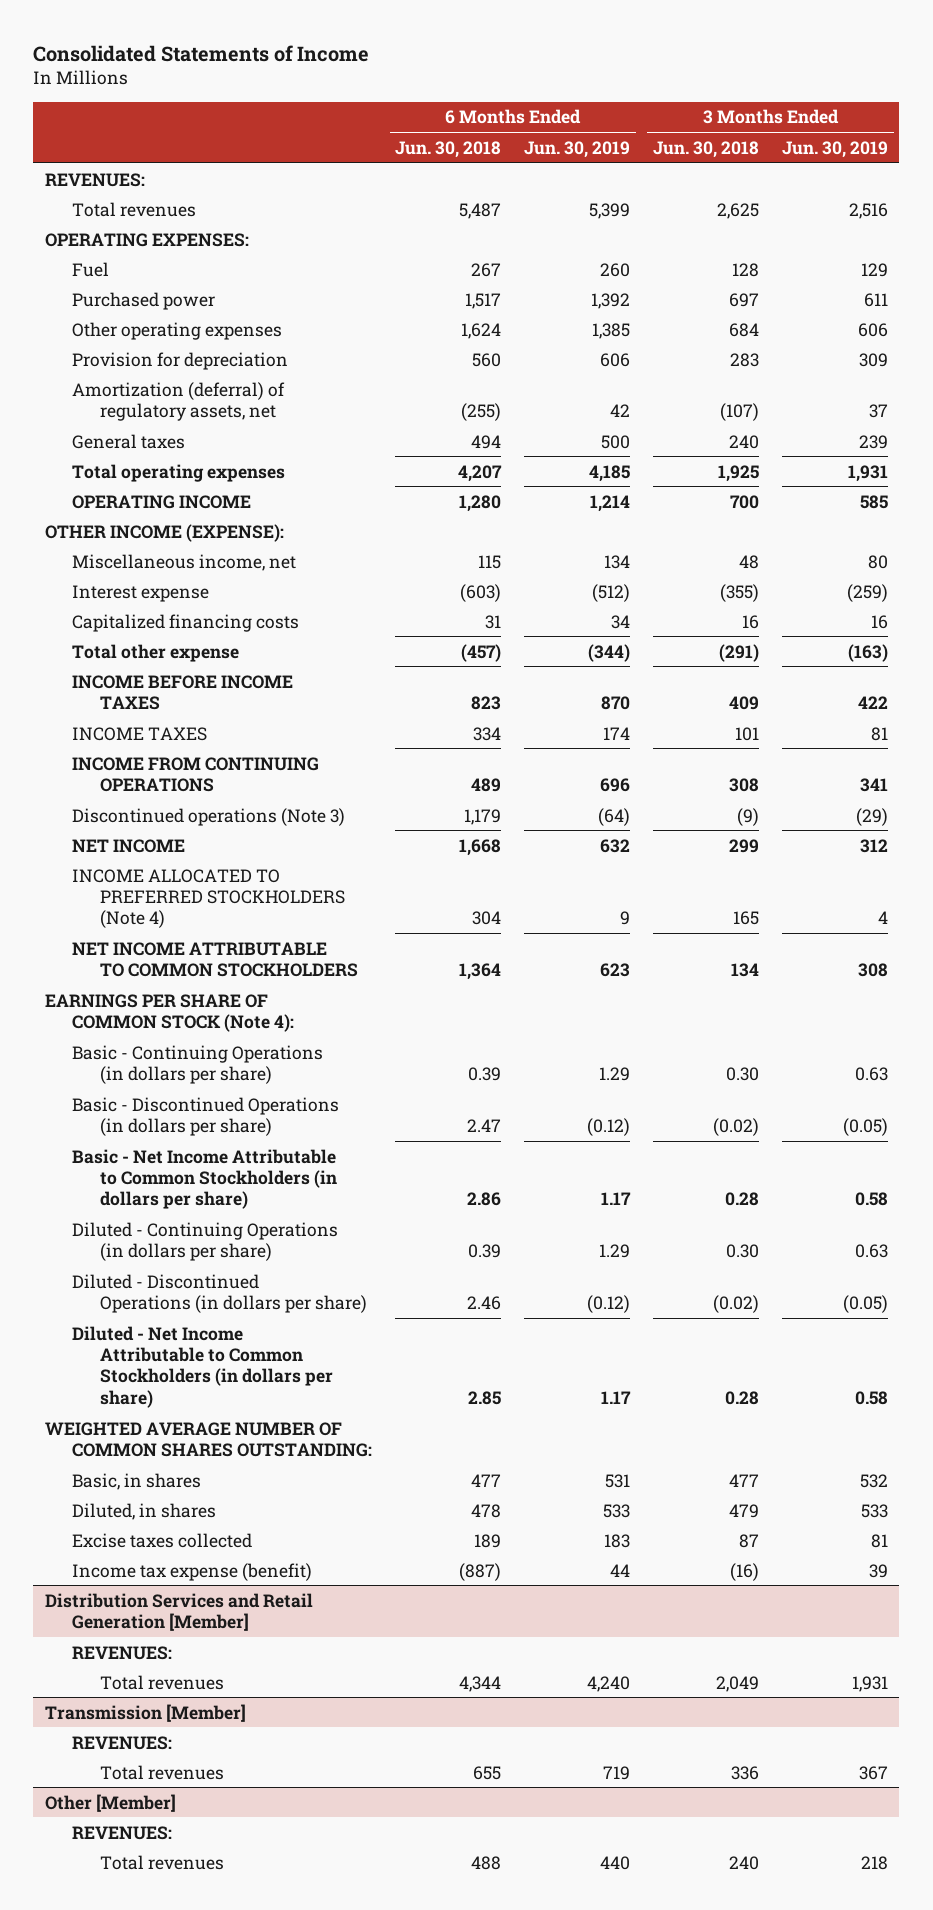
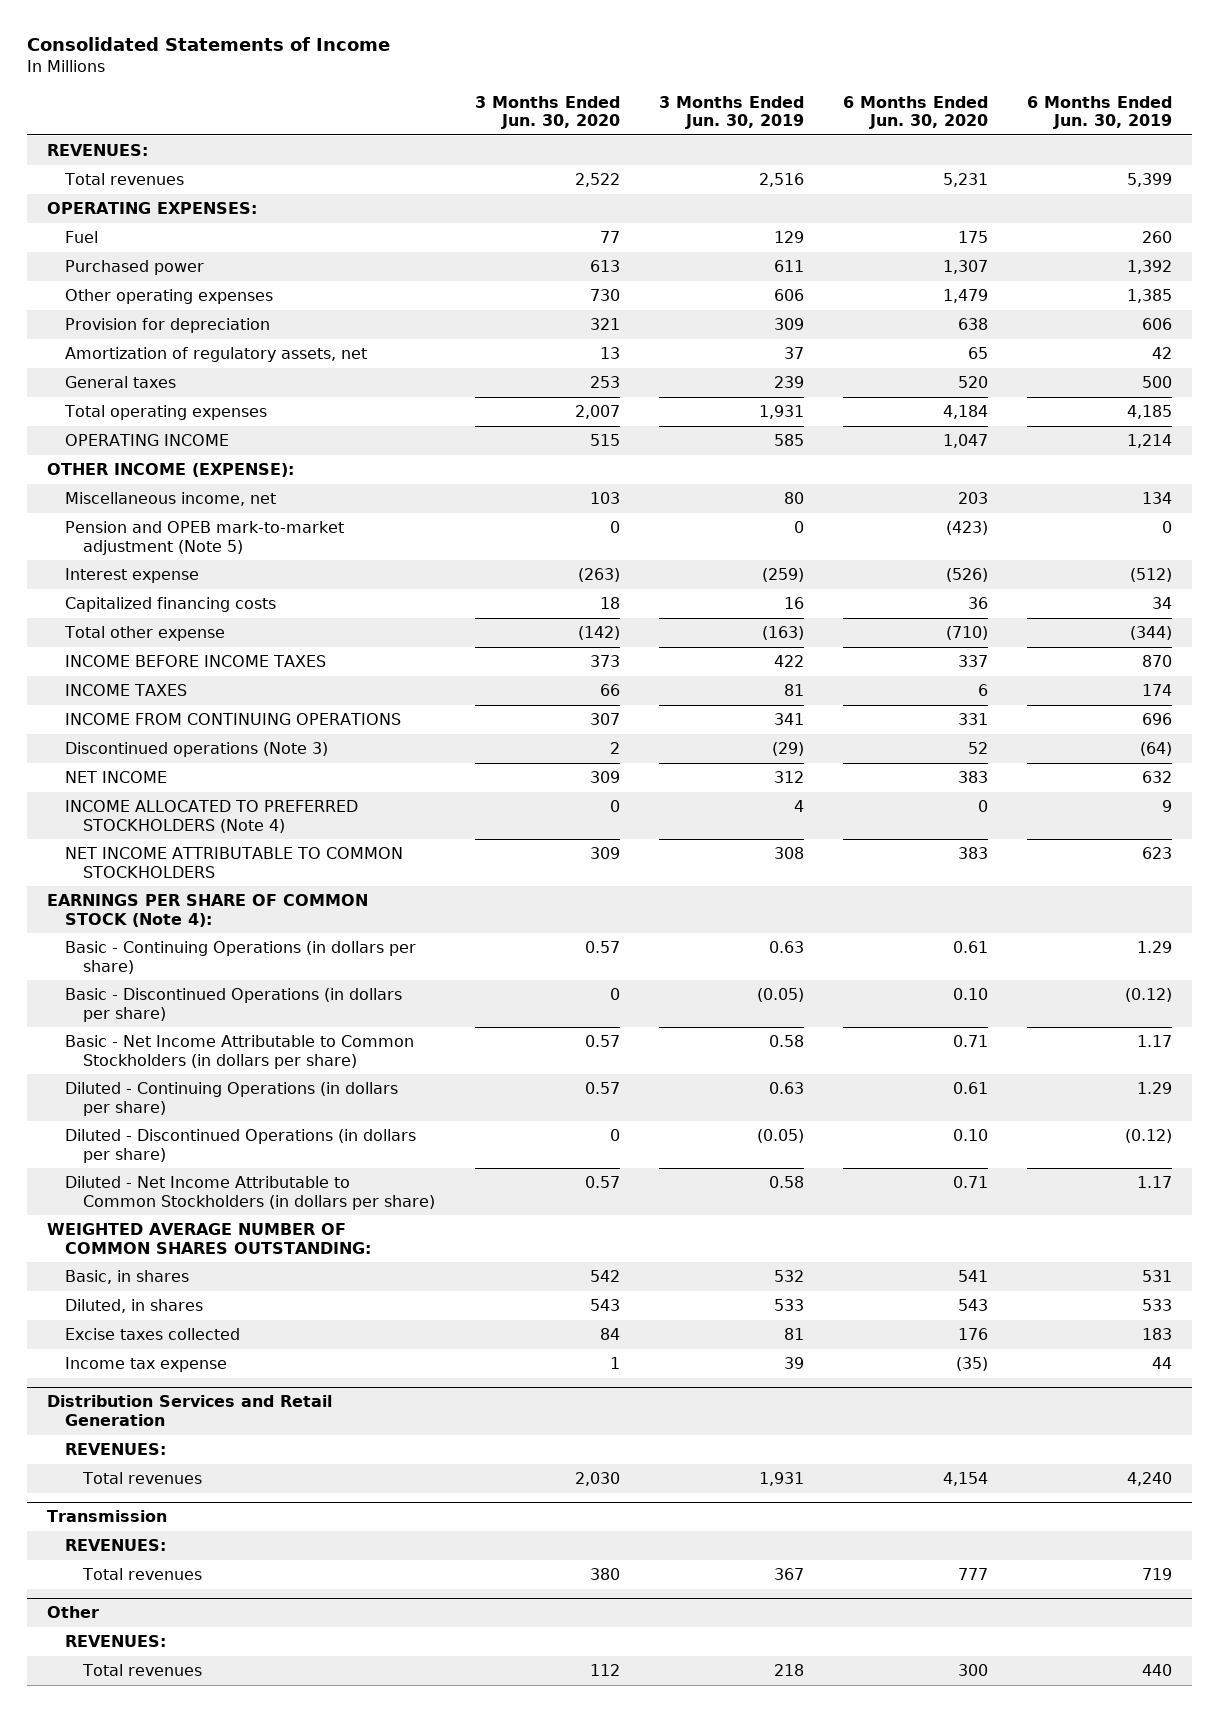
[395,140,502,158] Jun. 30, 2018 -> none
[653,140,760,158] Jun. 30, 2018 -> none
none -> [474,95,620,130] 3 Months Ended Jun. 30, 2020
none -> [843,95,989,130] 6 Months Ended Jun. 30, 2020
[72,381,286,422] Amortization (deferral) of regulatory assets, net -> [65,346,368,362] Amortization of regulatory assets, net
none -> [65,520,345,555] Pension and OPEB mark-to-market adjustment (Note 5)
[72,1562,313,1581] Income tax expense (benefit) -> [65,1356,228,1372] Income tax expense
[44,1592,313,1632] Distribution Services and Retail Generation [Member] -> [47,1395,333,1426] Distribution Services and Retail Generation
[44,1703,246,1722] Transmission [Member] -> [47,1510,168,1523] Transmission
[44,1793,176,1812] Other [Member] -> [47,1606,100,1619] Other

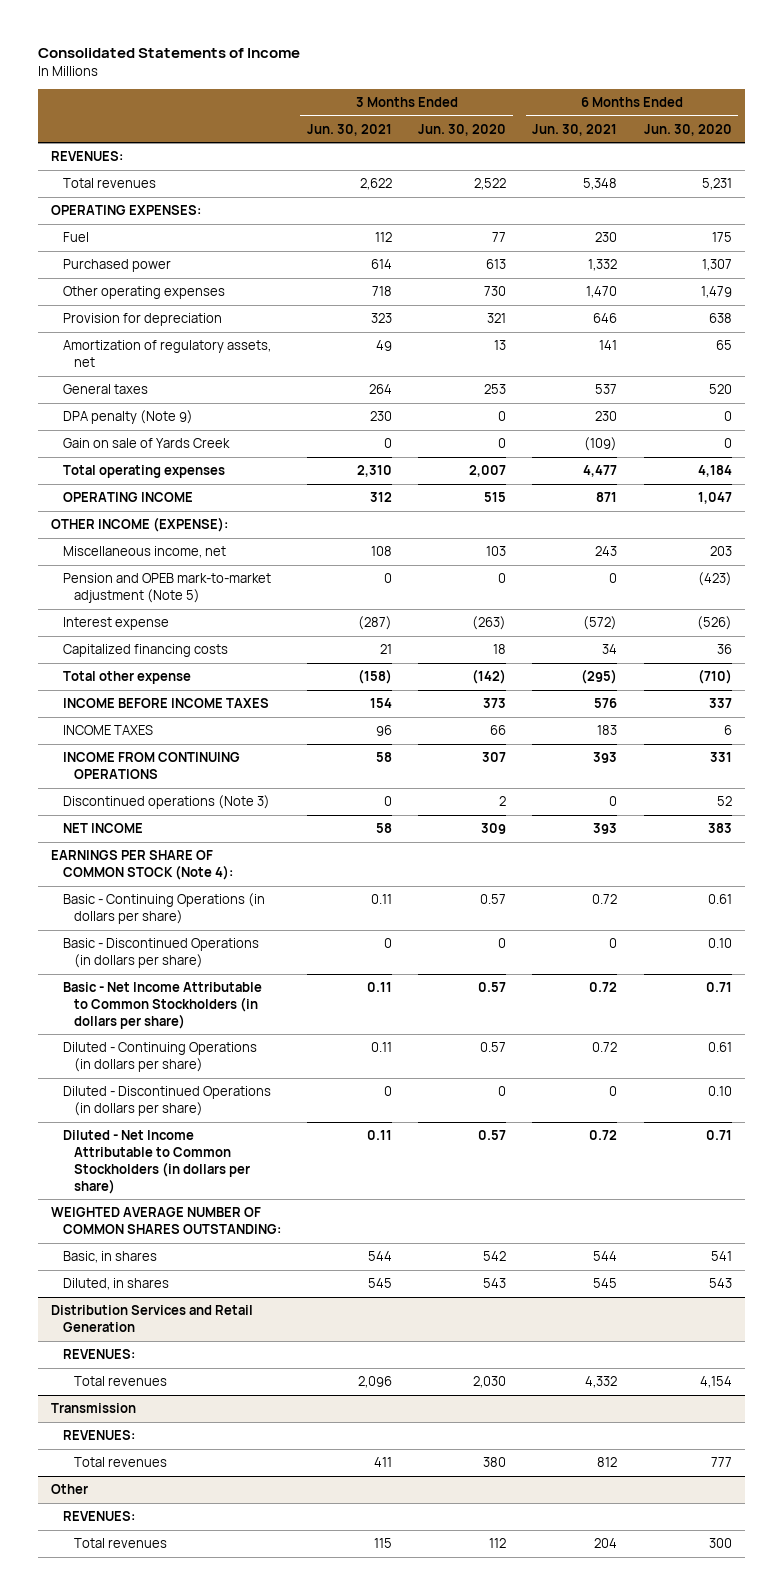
[658,95,804,130] 3 Months Ended Jun. 30, 2019 -> none
[1027,95,1173,130] 6 Months Ended Jun. 30, 2019 -> none
none -> [306,123,392,136] Jun. 30, 2021
none -> [532,123,618,136] Jun. 30, 2021
none -> [62,410,193,425] DPA penalty (Note 9)
none -> [62,438,230,449] Gain on sale of Yards Creek
[65,799,359,833] INCOME ALLOCATED TO PREFERRED STOCKHOLDERS (Note 4) -> none
[65,846,404,878] NET INCOME ATTRIBUTABLE TO COMMON STOCKHOLDERS -> none
[65,1327,241,1340] Excise taxes collected -> none
[65,1356,228,1372] Income tax expense -> none

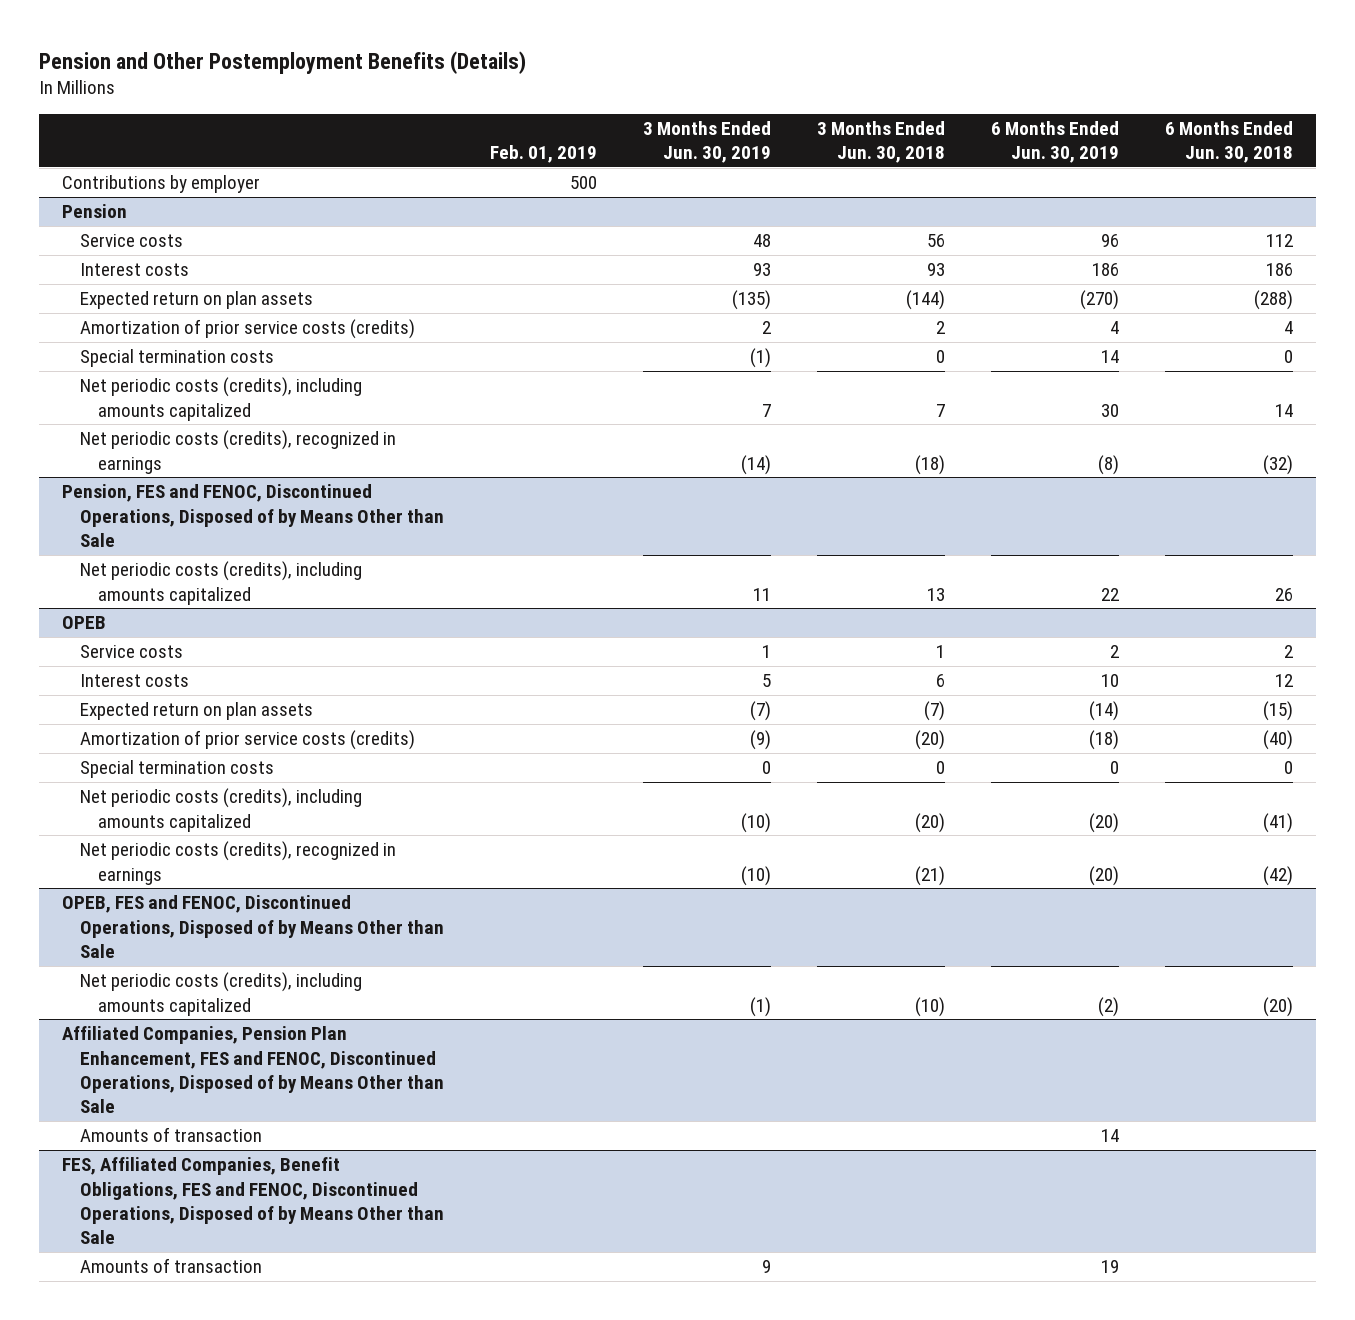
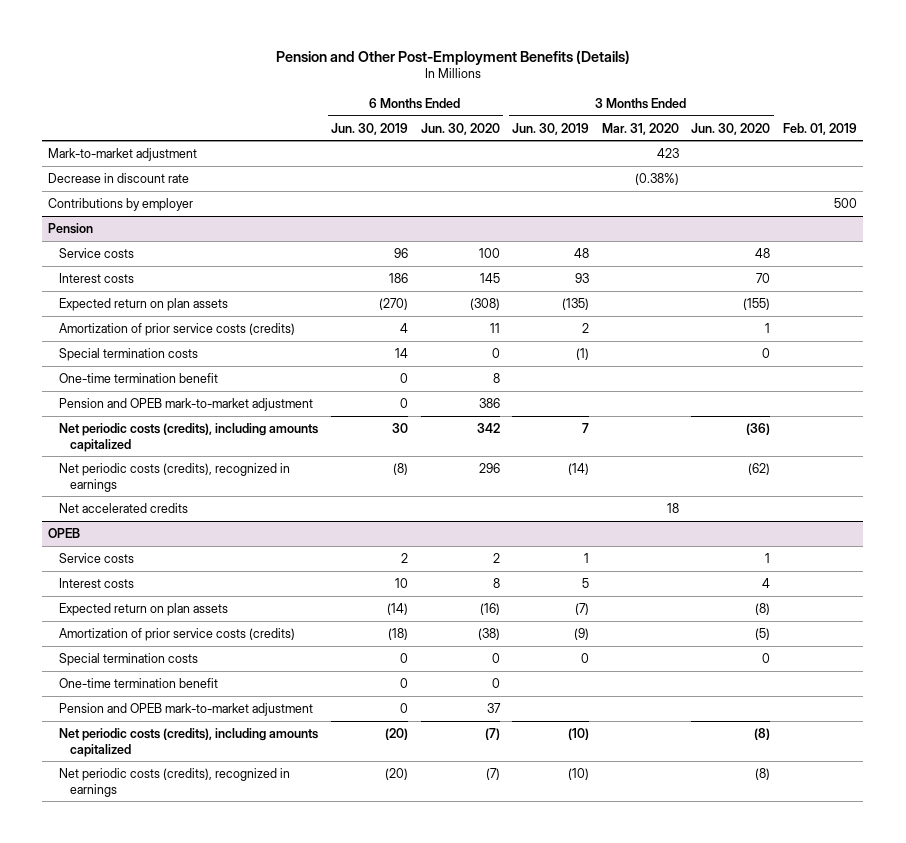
[38,50,526,74] Pension and Other Postemployment Benefits (Details) -> [275,49,630,65] Pension and Other Post-Employment Benefits (Details)
[816,120,945,164] 3 Months Ended Jun. 30, 2018 -> none
[1164,120,1293,164] 6 Months Ended Jun. 30, 2018 -> none
none -> [420,122,500,135] Jun. 30, 2020
none -> [601,122,679,135] Mar. 31, 2020
none -> [691,122,771,135] Jun. 30, 2020
none -> [48,147,198,161] Mark-to-market adjustment
none -> [48,172,190,183] Decrease in discount rate
none -> [59,372,219,383] One-time termination benefit
none -> [59,397,314,411] Pension and OPEB mark-to-market adjustment
[61,484,445,547] Pension, FES and FENOC, Discontinued Operations, Disposed of by Means Other than Sale -> none
[80,561,363,605] Net periodic costs (credits), including amounts capitalized -> none
none -> [59,502,189,513] Net accelerated credits
none -> [59,677,219,688] One-time termination benefit
none -> [59,702,314,716] Pension and OPEB mark-to-market adjustment
[61,895,445,958] OPEB, FES and FENOC, Discontinued Operations, Disposed of by Means Other than Sale -> none
[80,972,363,1016] Net periodic costs (credits), including amounts capitalized -> none
[61,1026,445,1114] Affiliated Companies, Pension Plan Enhancement, FES and FENOC, Discontinued Operations, Disposed of by Means Other than Sale -> none
[80,1127,263,1143] Amounts of transaction -> none
[61,1157,445,1245] FES, Affiliated Companies, Benefit Obligations, FES and FENOC, Discontinued Operations, Disposed of by Means Other than Sale -> none
[80,1258,263,1274] Amounts of transaction -> none

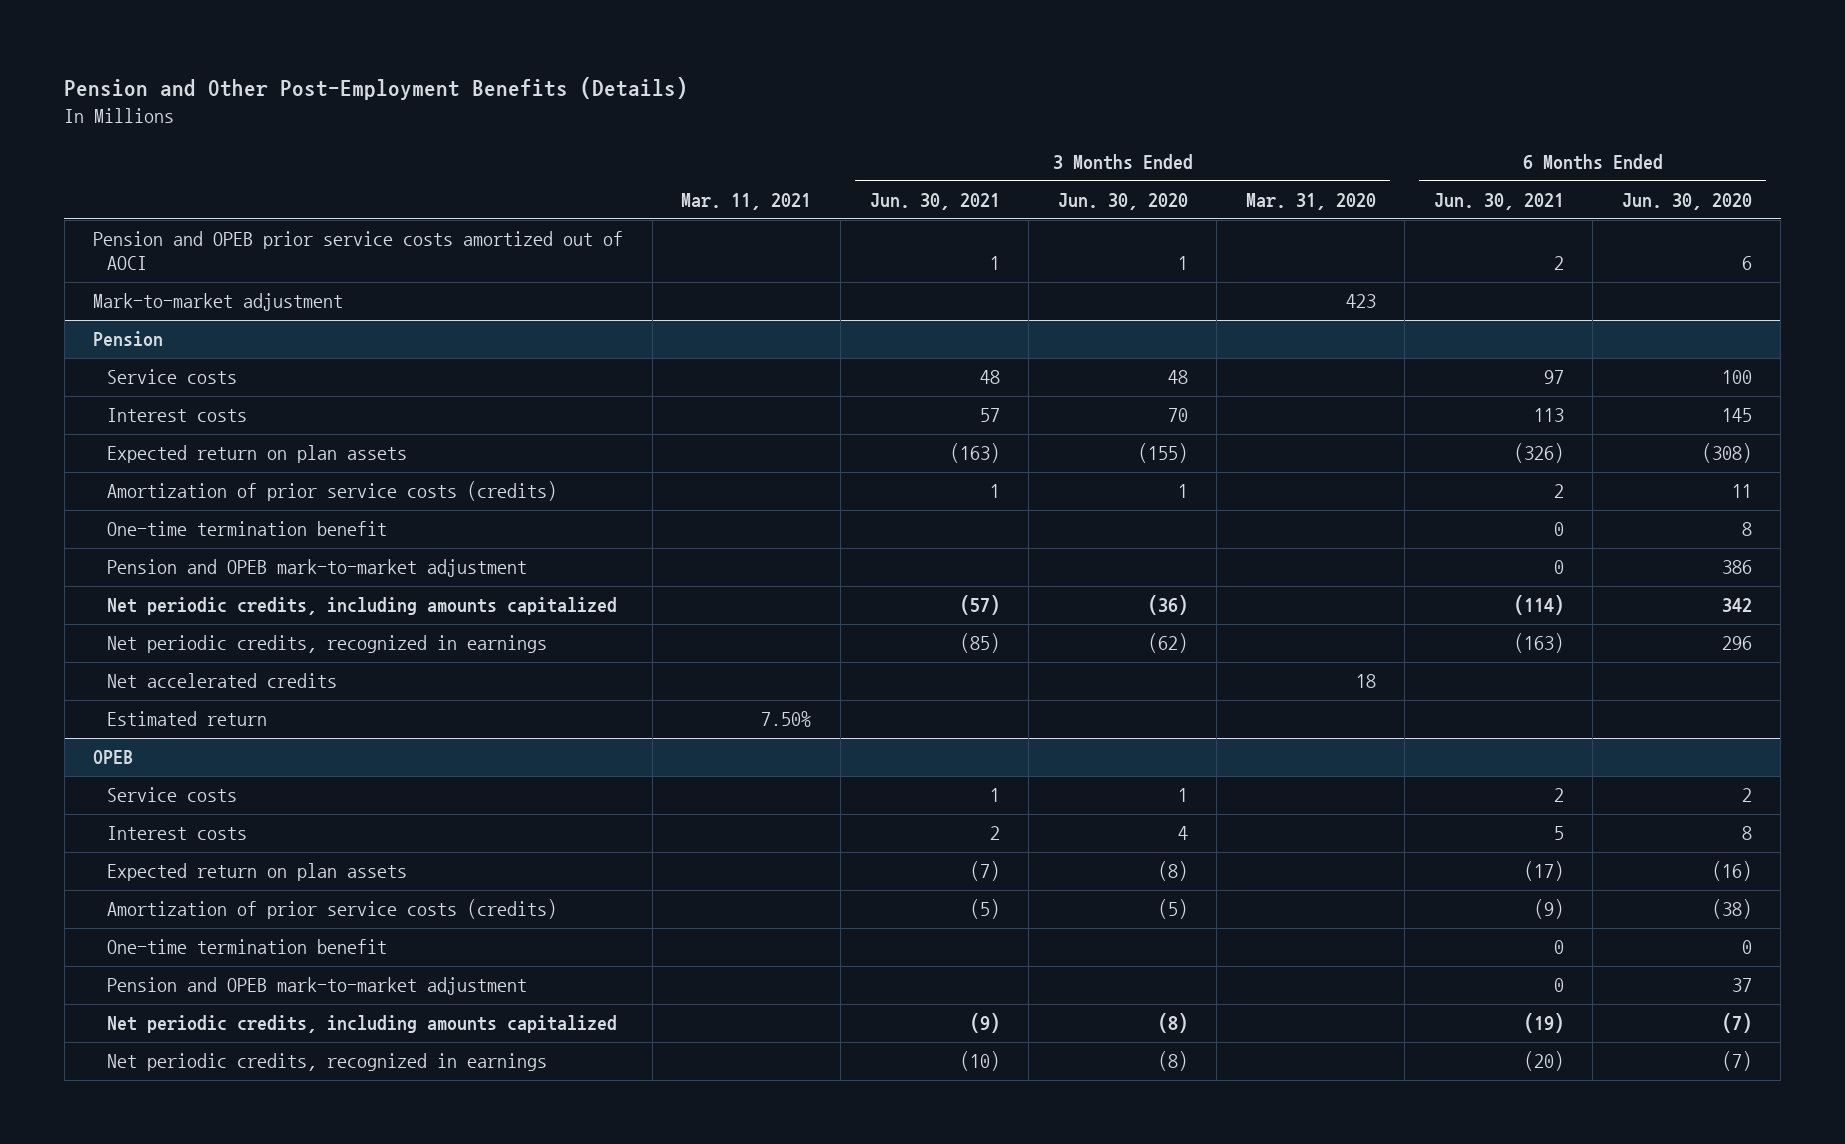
[330,122,408,135] Jun. 30, 2019 -> none
[512,122,590,135] Jun. 30, 2019 -> none
[783,122,858,135] Feb. 01, 2019 -> none
none -> [681,192,812,210] Mar. 11, 2021
none -> [869,192,1000,210] Jun. 30, 2021
none -> [1433,192,1564,210] Jun. 30, 2021
none -> [93,231,624,271] Pension and OPEB prior service costs amortized out of AOCI
[48,172,190,183] Decrease in discount rate -> none
[48,197,194,211] Contributions by employer -> none
[59,347,199,361] Special termination costs -> none
[59,422,319,452] Net periodic costs (credits), including amounts capitalized -> [107,597,618,616] Net periodic credits, including amounts capitalized
[59,462,291,492] Net periodic costs (credits), recognized in earnings -> [107,635,548,654] Net periodic credits, recognized in earnings
none -> [107,711,268,727] Estimated return
[59,652,199,666] Special termination costs -> none
[59,727,319,757] Net periodic costs (credits), including amounts capitalized -> [107,1015,618,1034] Net periodic credits, including amounts capitalized
[59,767,291,797] Net periodic costs (credits), recognized in earnings -> [107,1053,548,1072] Net periodic credits, recognized in earnings

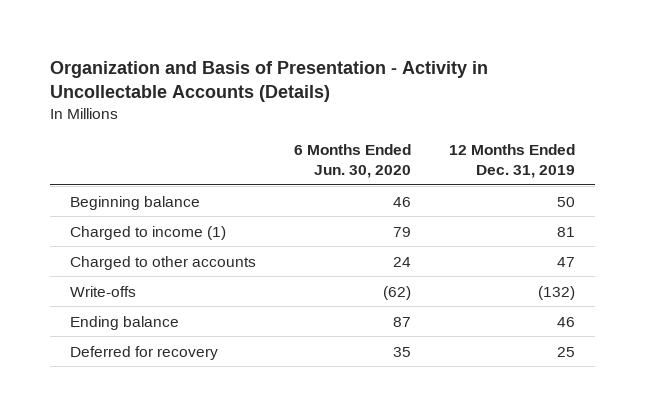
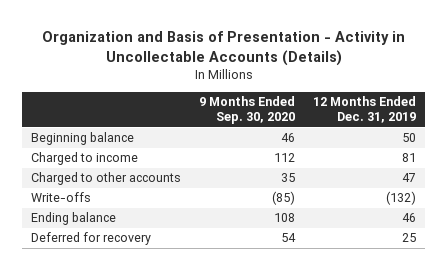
[293,144,411,179] 6 Months Ended Jun. 30, 2020 -> none
none -> [199,96,296,125] 9 Months Ended Sep. 30, 2020
[69,225,226,240] Charged to income (1) -> [31,152,139,166] Charged to income

